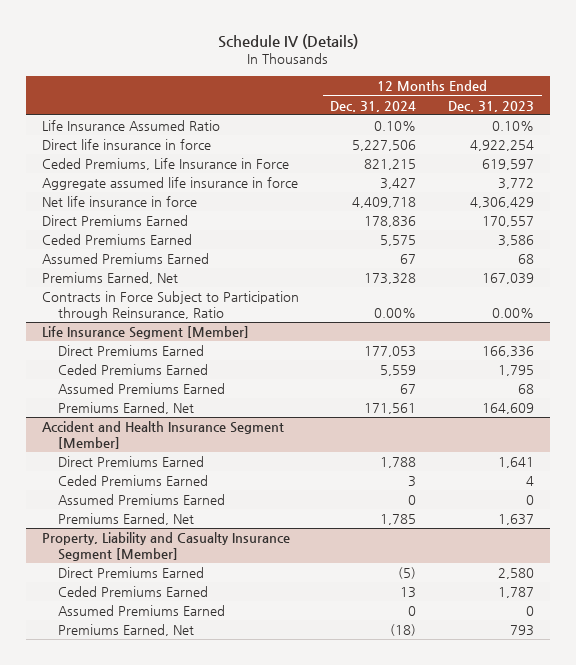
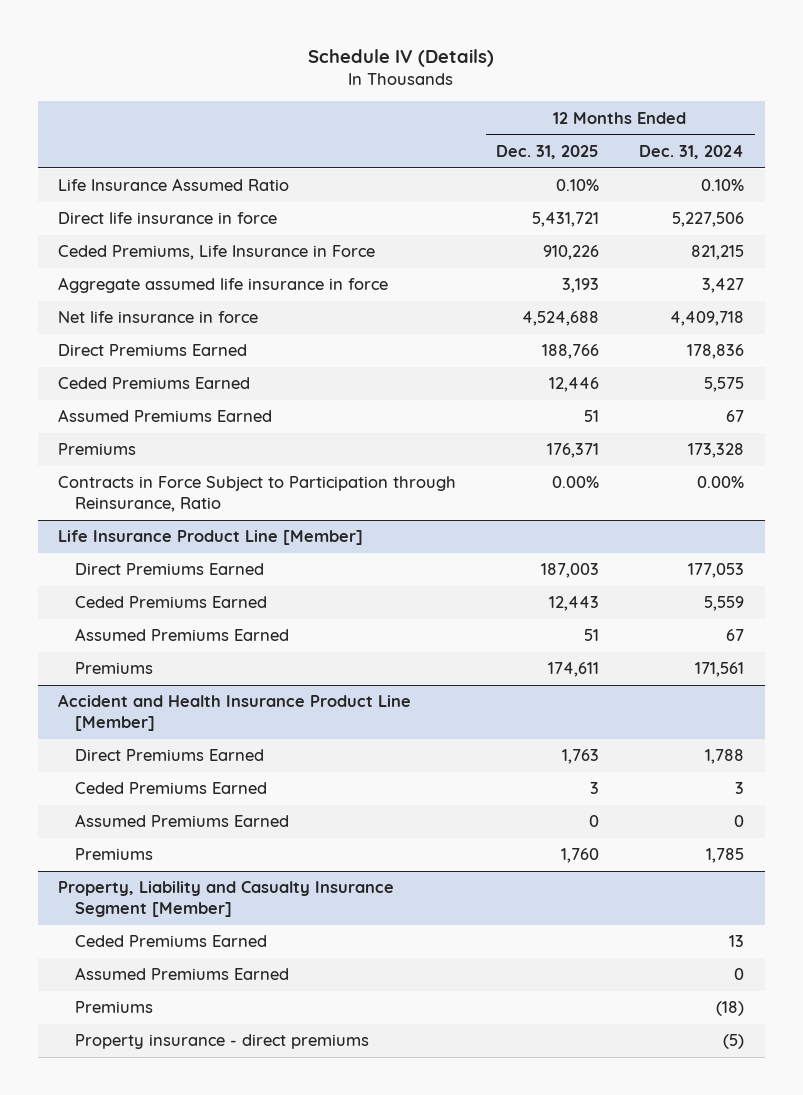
[448,100,535,112] Dec. 31, 2023 -> none
none -> [496,145,600,160] Dec. 31, 2025
[41,272,178,285] Premiums Earned, Net -> [58,443,137,456] Premiums
[41,326,249,340] Life Insurance Segment [Member] -> [58,530,364,546] Life Insurance Product Line [Member]
[58,402,195,415] Premiums Earned, Net -> [75,662,154,675] Premiums
[41,421,284,449] Accident and Health Insurance Segment [Member] -> [58,694,412,731] Accident and Health Insurance Product Line [Member]
[58,513,195,526] Premiums Earned, Net -> [75,848,154,861] Premiums
[58,567,205,579] Direct Premiums Earned -> none
[58,624,195,637] Premiums Earned, Net -> [75,1001,154,1014] Premiums
none -> [75,1034,370,1050] Property insurance - direct premiums

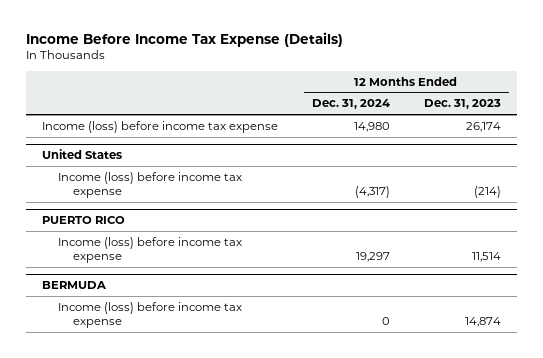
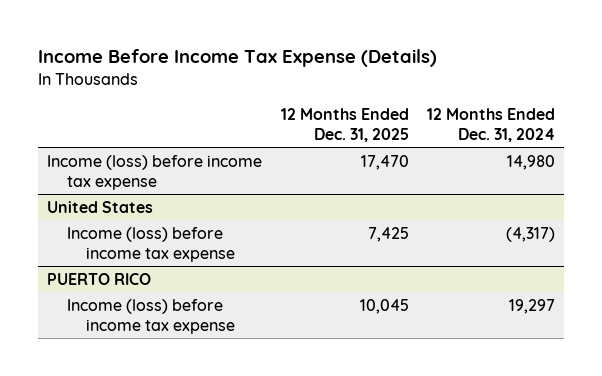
[423,99,501,110] Dec. 31, 2023 -> none
none -> [280,107,409,143] 12 Months Ended Dec. 31, 2025
[42,280,107,289] BERMUDA -> none
[57,301,242,329] Income (loss) before income tax expense -> none

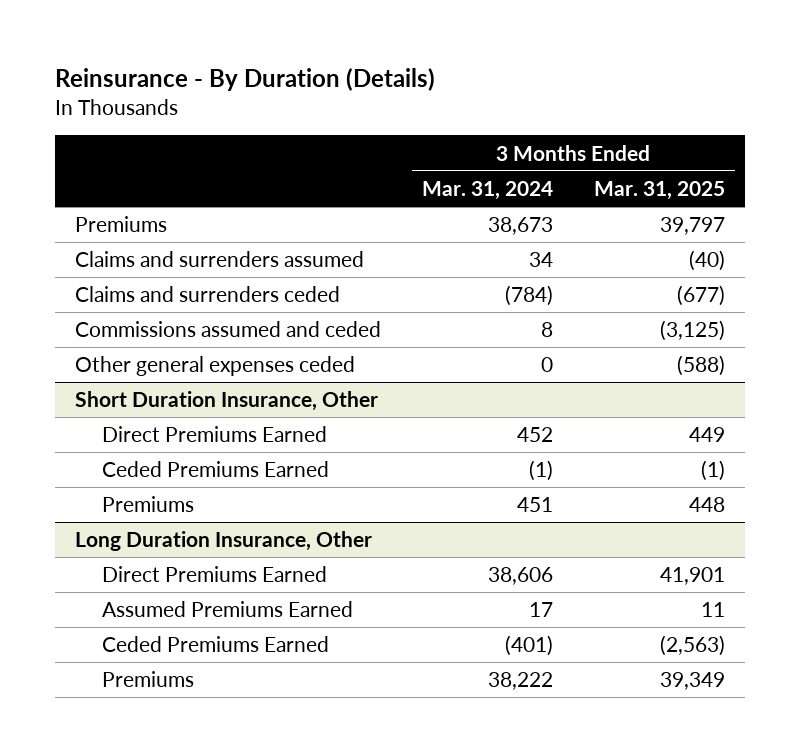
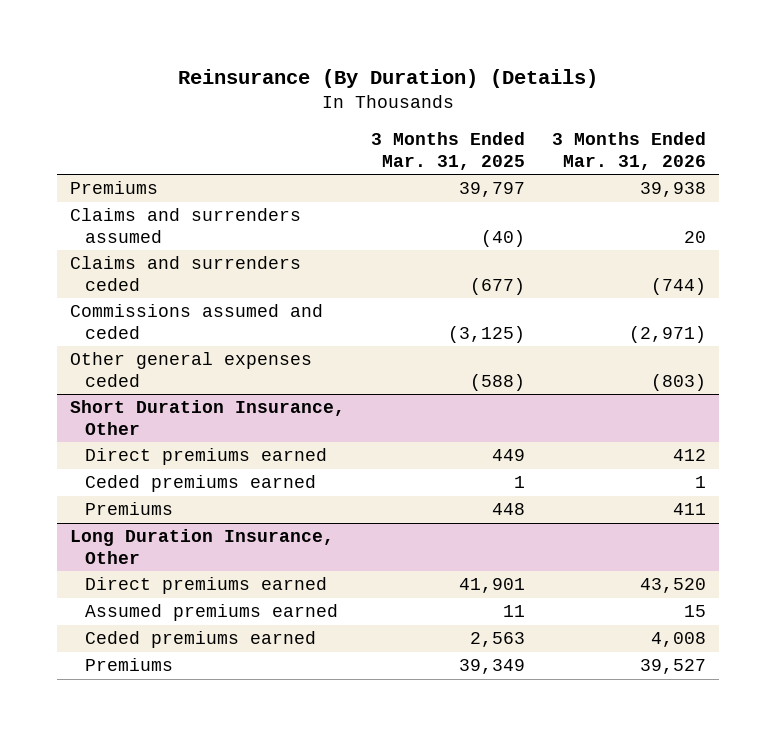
[54,67,435,91] Reinsurance - By Duration (Details) -> [177,69,598,89] Reinsurance (By Duration) (Details)
[421,181,553,201] Mar. 31, 2024 -> none
none -> [551,132,706,170] 3 Months Ended Mar. 31, 2026
[101,426,327,443] Direct Premiums Earned -> [84,448,327,466] Direct premiums earned
[101,461,329,478] Ceded Premiums Earned -> [84,475,316,493] Ceded premiums earned
[700,460,725,482] (1) -> [514,476,526,489] 1
[101,566,327,583] Direct Premiums Earned -> [84,577,327,595] Direct premiums earned
[101,601,353,618] Assumed Premiums Earned -> [84,604,338,622] Assumed premiums earned
[101,636,329,653] Ceded Premiums Earned -> [84,631,316,649] Ceded premiums earned
[659,635,725,657] (2,563) -> [470,632,526,648] 2,563

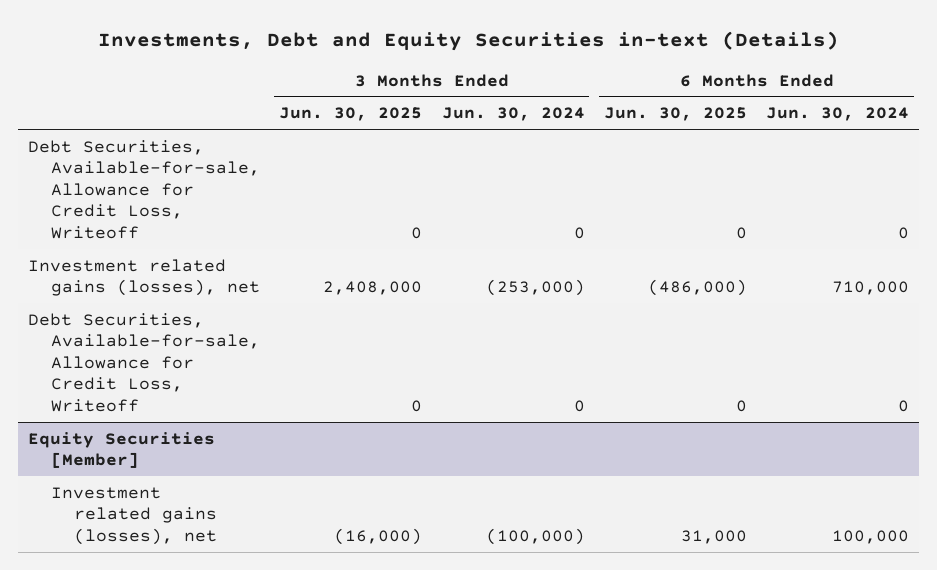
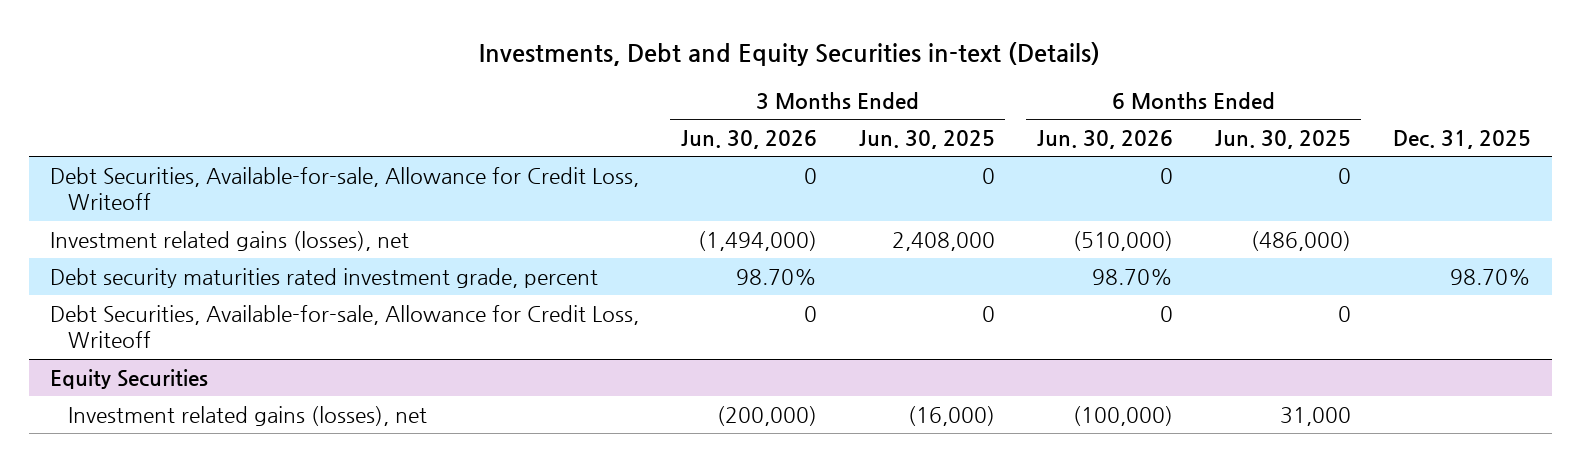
[441,107,585,122] Jun. 30, 2024 -> none
[766,107,910,122] Jun. 30, 2024 -> none
none -> [680,129,817,149] Jun. 30, 2026
none -> [1036,129,1173,149] Jun. 30, 2026
none -> [1392,129,1531,149] Dec. 31, 2025
none -> [49,267,598,288] Debt security maturities rated investment grade, percent
[27,431,215,469] Equity Securities [Member] -> [49,368,208,389] Equity Securities

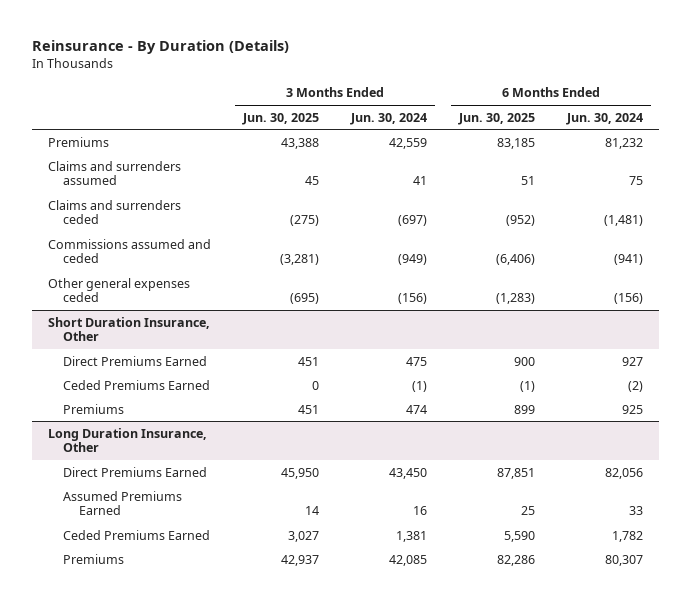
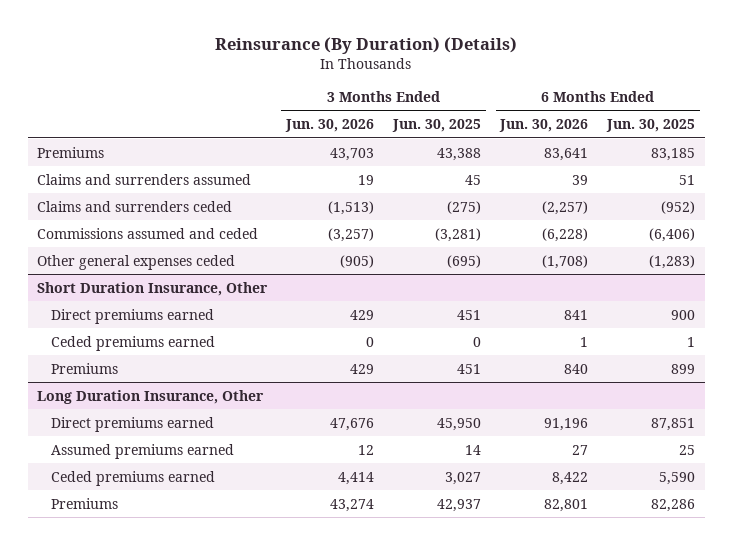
[31,40,289,55] Reinsurance - By Duration (Details) -> [215,36,518,54] Reinsurance (By Duration) (Details)
[349,112,427,125] Jun. 30, 2024 -> none
[565,112,643,125] Jun. 30, 2024 -> none
none -> [285,119,375,133] Jun. 30, 2026
none -> [499,119,589,133] Jun. 30, 2026
[63,355,208,366] Direct Premiums Earned -> [51,308,215,324] Direct premiums earned
[63,379,211,390] Ceded Premiums Earned -> [51,335,216,351] Ceded premiums earned
[519,380,535,392] (1) -> [687,336,696,347] 1
[63,466,208,477] Direct Premiums Earned -> [51,416,215,432] Direct premiums earned
[63,490,183,516] Assumed Premiums Earned -> [51,443,235,459] Assumed premiums earned
[63,529,211,540] Ceded Premiums Earned -> [51,470,216,486] Ceded premiums earned

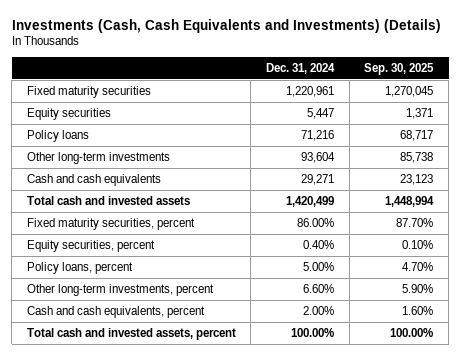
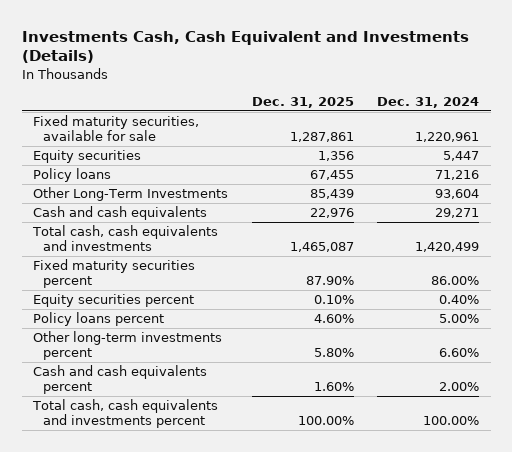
[11,18,441,33] Investments (Cash, Cash Equivalents and Investments) (Details) -> [21,30,469,64] Investments Cash, Cash Equivalent and Investments (Details)
[364,62,435,75] Sep. 30, 2025 -> none
none -> [251,96,354,108] Dec. 31, 2025
[26,85,151,98] Fixed maturity securities -> [33,115,200,142] Fixed maturity securities, available for sale
[26,151,170,164] Other long-term investments -> [33,187,229,202] Other Long-Term Investments
[26,195,190,205] Total cash and invested assets -> [32,225,219,252] Total cash, cash equivalents and investments
[26,217,195,230] Fixed maturity securities, percent -> [33,259,196,289] Fixed maturity securities percent
[26,239,155,252] Equity securities, percent -> [33,294,195,308] Equity securities percent
[26,261,133,274] Policy loans, percent -> [33,312,165,327] Policy loans percent
[26,283,214,296] Other long-term investments, percent -> [33,331,223,361] Other long-term investments percent
[26,305,205,318] Cash and cash equivalents, percent -> [33,365,208,395] Cash and cash equivalents percent
[26,327,236,340] Total cash and invested assets, percent -> [32,399,219,429] Total cash, cash equivalents and investments percent

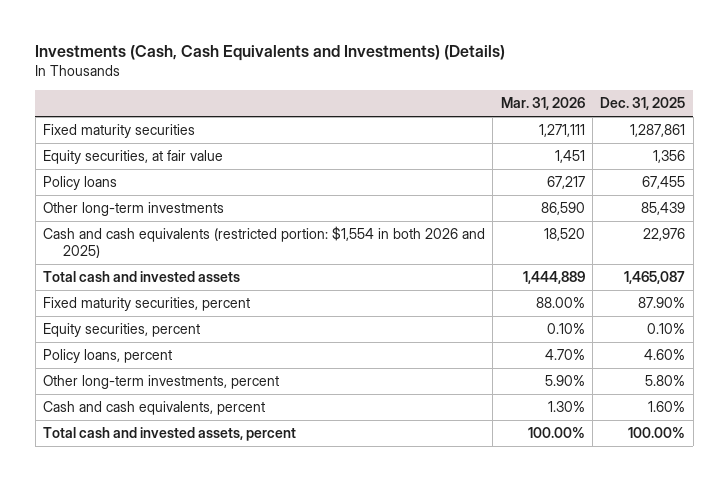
[21,30,469,64] Investments Cash, Cash Equivalent and Investments (Details) -> [35,44,506,61] Investments (Cash, Cash Equivalents and Investments) (Details)
[376,96,479,108] Dec. 31, 2024 -> none
none -> [500,97,585,111] Mar. 31, 2026
[33,115,200,142] Fixed maturity securities, available for sale -> [42,124,195,139] Fixed maturity securities
[33,150,142,164] Equity securities -> [42,150,223,165] Equity securities, at fair value
[33,187,229,202] Other Long-Term Investments -> [42,202,224,217] Other long-term investments
[33,206,208,221] Cash and cash equivalents -> [42,226,485,259] Cash and cash equivalents (restricted portion: $1,554 in both 2026 and 2025)
[32,225,219,252] Total cash, cash equivalents and investments -> [42,271,240,283] Total cash and invested assets
[33,259,196,289] Fixed maturity securities percent -> [42,297,250,312] Fixed maturity securities, percent
[33,294,195,308] Equity securities percent -> [42,323,200,338] Equity securities, percent
[33,312,165,327] Policy loans percent -> [42,349,172,364] Policy loans, percent
[33,331,223,361] Other long-term investments percent -> [42,375,279,390] Other long-term investments, percent
[33,365,208,395] Cash and cash equivalents percent -> [42,401,265,416] Cash and cash equivalents, percent
[32,399,219,429] Total cash, cash equivalents and investments percent -> [42,427,296,442] Total cash and invested assets, percent

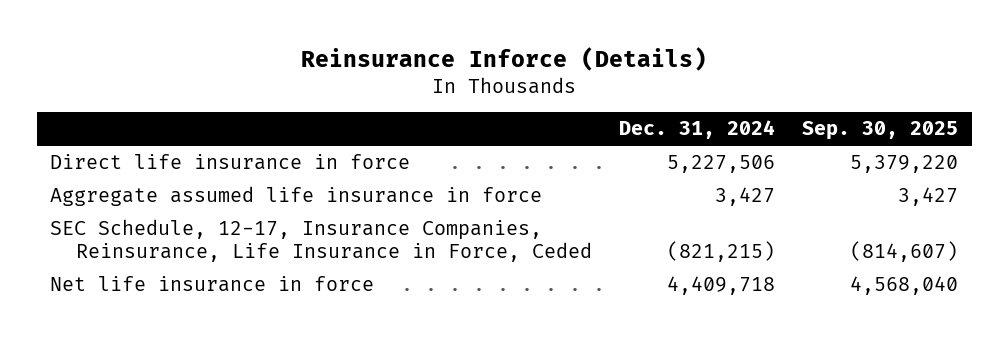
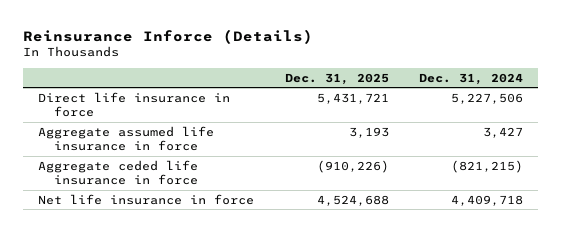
[802,121,959,141] Sep. 30, 2025 -> none
none -> [284,72,389,85] Dec. 31, 2025
[50,219,592,262] SEC Schedule, 12-17, Insurance Companies, Reinsurance, Life Insurance in Force, Ceded -> [38,159,199,186] Aggregate ceded life insurance in force

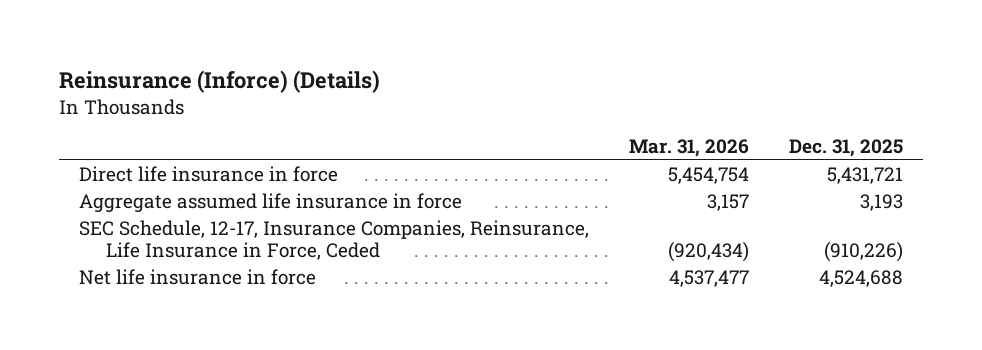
[22,28,313,44] Reinsurance Inforce (Details) -> [58,70,380,94] Reinsurance (Inforce) (Details)
[419,72,524,85] Dec. 31, 2024 -> none
none -> [629,139,750,158] Mar. 31, 2026
[38,159,199,186] Aggregate ceded life insurance in force -> [78,220,589,261] SEC Schedule, 12-17, Insurance Companies, Reinsurance, Life Insurance in Force, Ceded

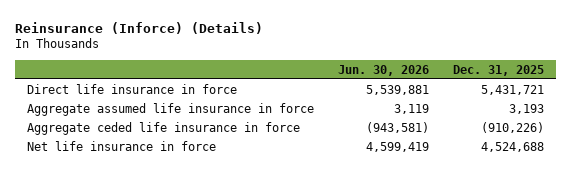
[629,139,750,158] Mar. 31, 2026 -> none
none -> [338,64,430,76] Jun. 30, 2026
[78,220,589,261] SEC Schedule, 12-17, Insurance Companies, Reinsurance, Life Insurance in Force, Ceded -> [27,121,301,135] Aggregate ceded life insurance in force

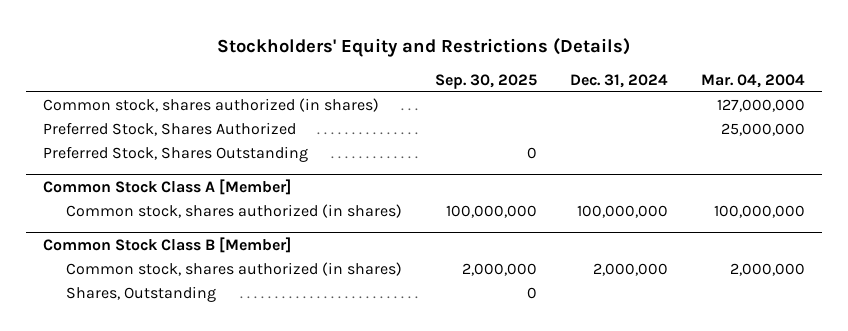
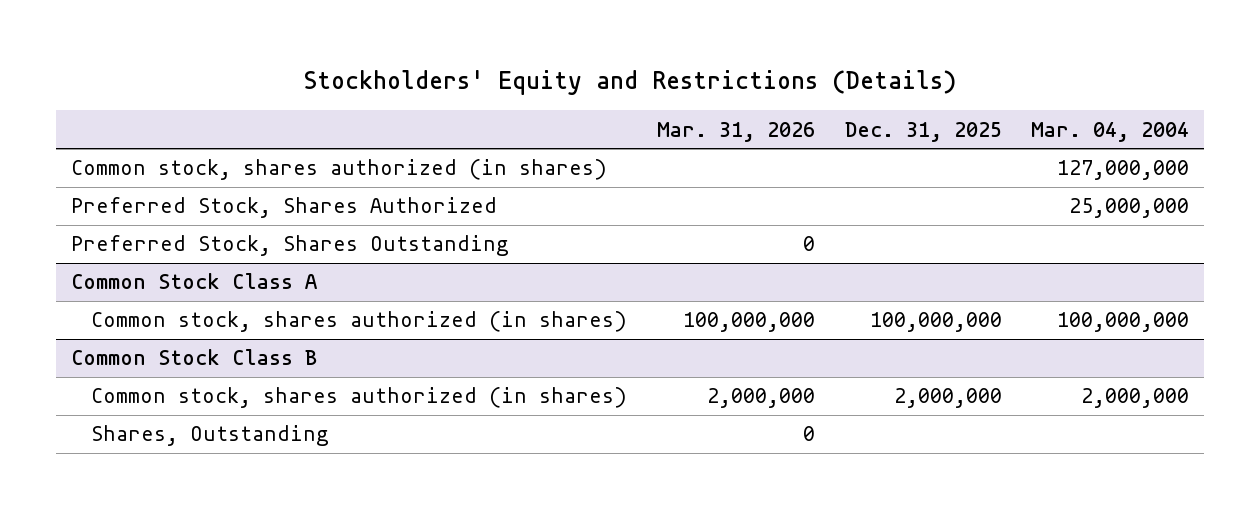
[434,73,537,89] Sep. 30, 2025 -> none
[570,73,669,88] Dec. 31, 2024 -> none
none -> [657,121,816,142] Mar. 31, 2026
none -> [844,121,1002,142] Dec. 31, 2025
[43,178,292,195] Common Stock Class A [Member] -> [70,273,318,290] Common Stock Class A
[43,236,292,253] Common Stock Class B [Member] -> [70,349,317,366] Common Stock Class B

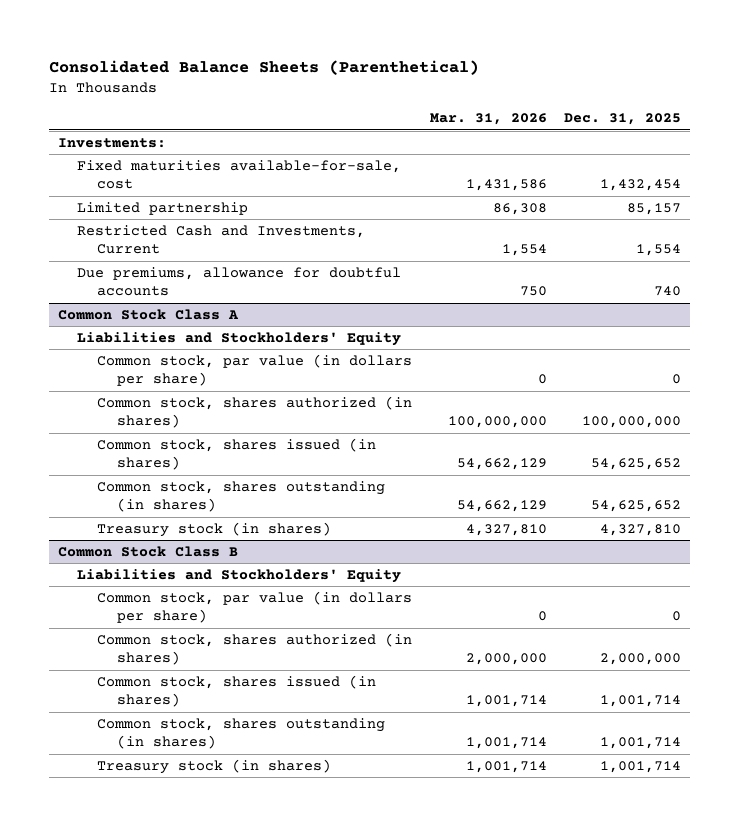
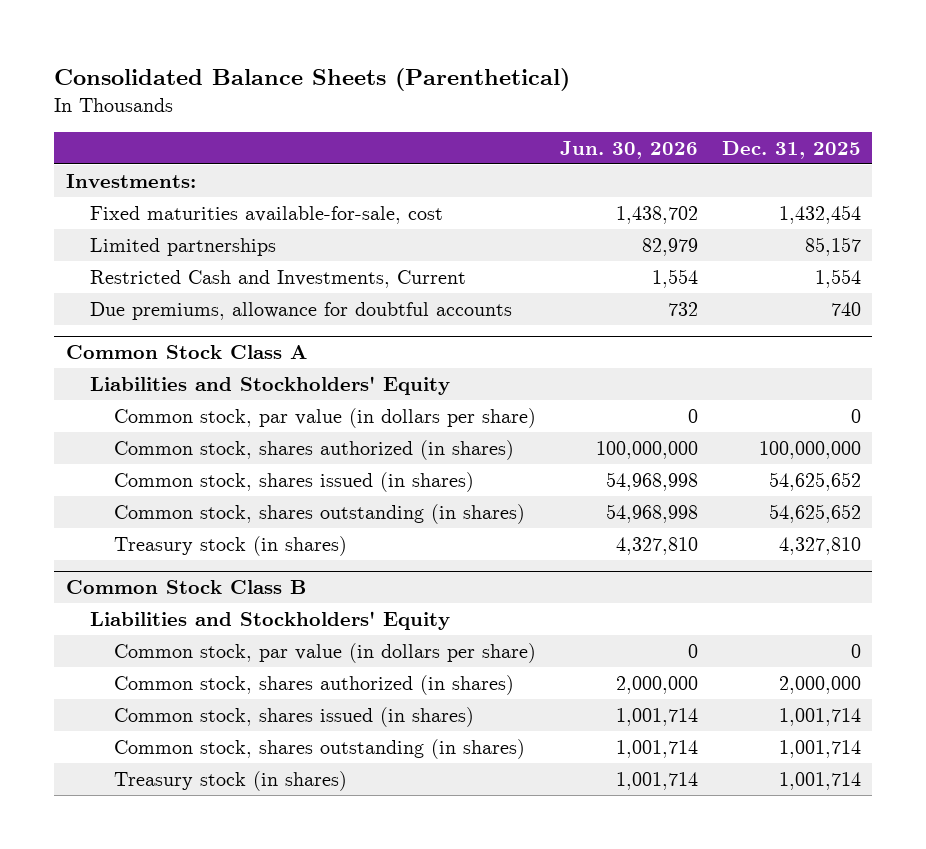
[429,113,547,126] Mar. 31, 2026 -> none
none -> [559,140,698,159] Jun. 30, 2026
[77,201,249,215] Limited partnership -> [89,237,276,256] Limited partnerships

